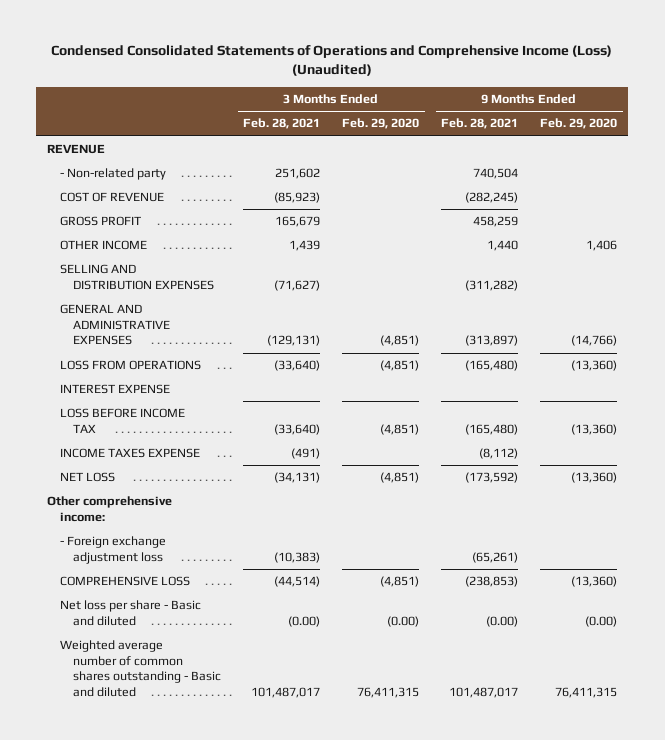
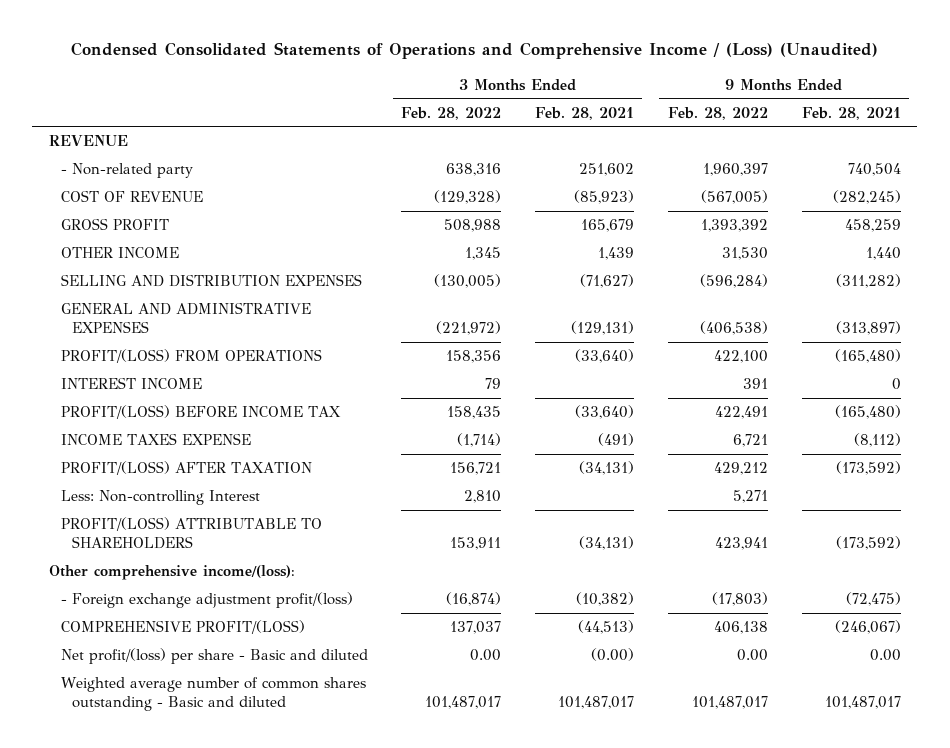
[51,45,613,77] Condensed Consolidated Statements of Operations and Comprehensive Income (Loss) (Unaudited) -> [70,42,878,60] Condensed Consolidated Statements of Operations and Comprehensive Income / (Loss) (Unaudited)
[342,118,420,130] Feb. 29, 2020 -> none
[540,118,618,130] Feb. 29, 2020 -> none
none -> [401,106,502,120] Feb. 28, 2022
none -> [667,106,768,120] Feb. 28, 2022
[60,384,171,395] INTEREST EXPENSE -> none
[60,360,202,371] LOSS FROM OPERATIONS -> [60,349,322,364] PROFIT/(LOSS) FROM OPERATIONS
none -> [60,377,202,390] INTEREST INCOME
[60,408,186,433] LOSS BEFORE INCOME TAX -> [60,405,341,420] PROFIT/(LOSS) BEFORE INCOME TAX
none -> [60,461,312,476] PROFIT/(LOSS) AFTER TAXATION
none -> [60,490,260,506] Less: Non-controlling Interest
[60,472,116,483] NET LOSS -> [60,517,322,549] PROFIT/(LOSS) ATTRIBUTABLE TO SHAREHOLDERS
[47,496,173,522] Other comprehensive income: -> [49,565,296,581] Other comprehensive income/(loss):
[60,536,167,564] - Foreign exchange adjustment loss -> [60,592,353,609] - Foreign exchange adjustment profit/(loss)
[274,551,321,563] (10,383) -> [576,592,635,607] (10,382)
[472,551,519,563] (65,261) -> [845,592,901,607] (72,475)
[60,576,191,587] COMPREHENSIVE LOSS -> [60,620,305,635] COMPREHENSIVE PROFIT/(LOSS)
[274,576,321,588] (44,514) -> [578,620,635,635] (44,513)
[465,576,519,588] (238,853) -> [834,620,901,635] (246,067)
[60,600,202,626] Net loss per share - Basic and diluted -> [60,648,368,665] Net profit/(loss) per share - Basic and diluted
[486,615,519,627] (0.00) -> [869,649,901,662] 0.00

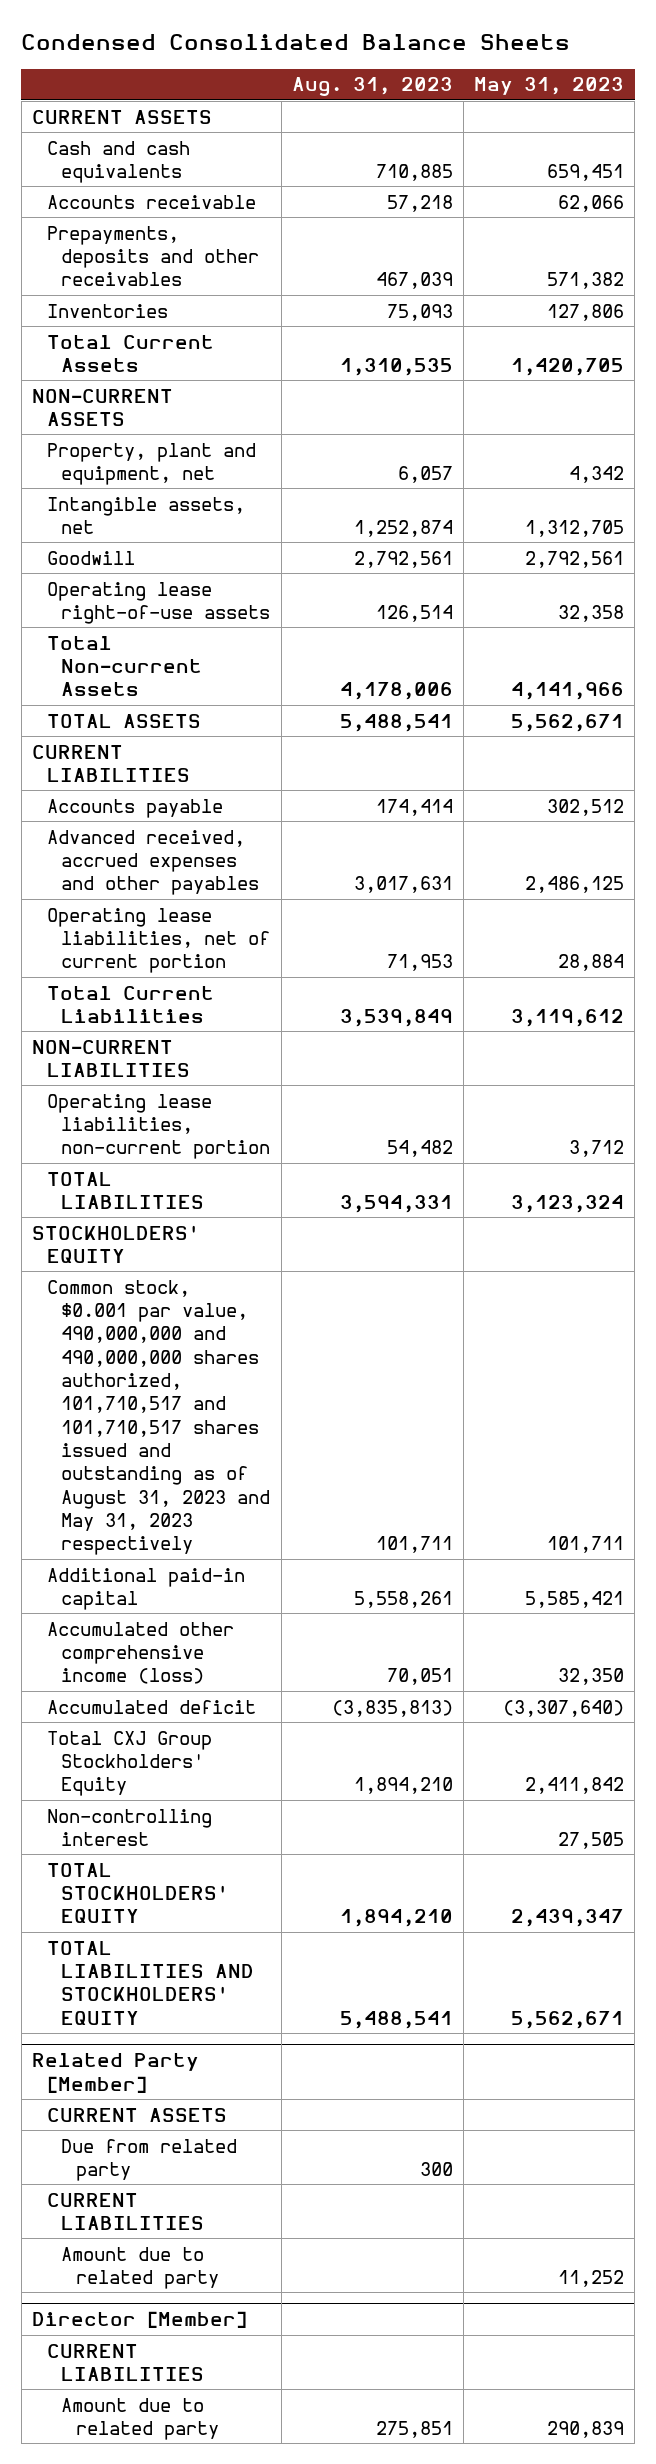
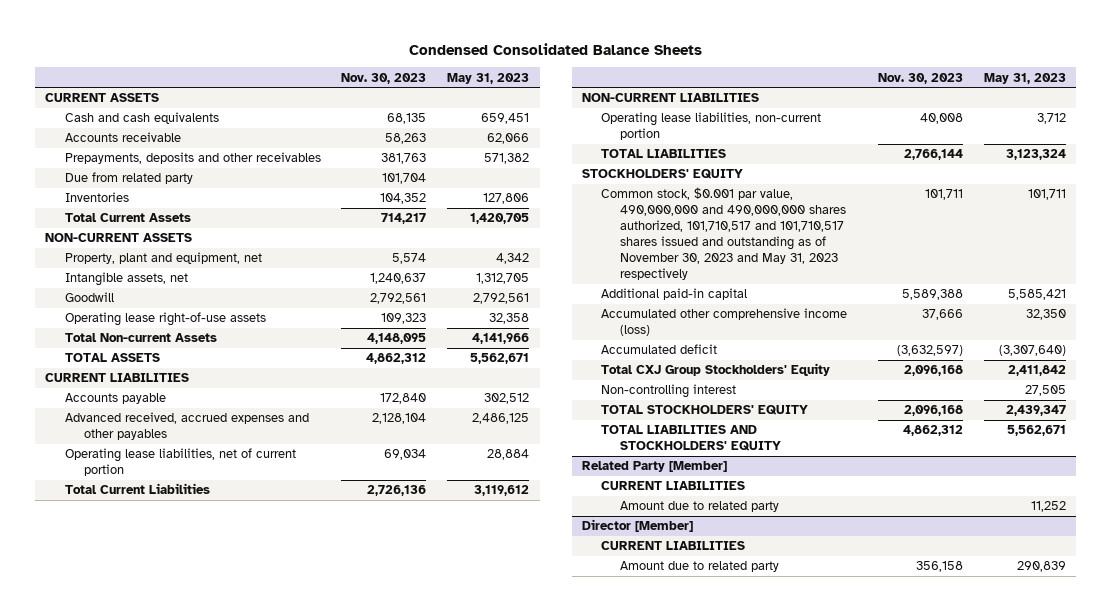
[291,77,453,97] Aug. 31, 2023 -> none
none -> [341,72,427,84] Nov. 30, 2023
none -> [64,172,193,185] Due from related party
[46,1279,271,1556] Common stock, $0.001 par value, 490,000,000 and 490,000,000 shares authorized, 101,710,517 and 101,710,517 shares issued and outstanding as of August 31, 2023 and May 31, 2023 respectively -> [601,187,847,281] Common stock, $0.001 par value, 490,000,000 and 490,000,000 shares authorized, 101,710,517 and 101,710,517 shares issued and outstanding as of November 30, 2023 and May 31, 2023 respectively
[46,2107,227,2122] CURRENT ASSETS -> none
[61,2138,238,2181] Due from related party -> none

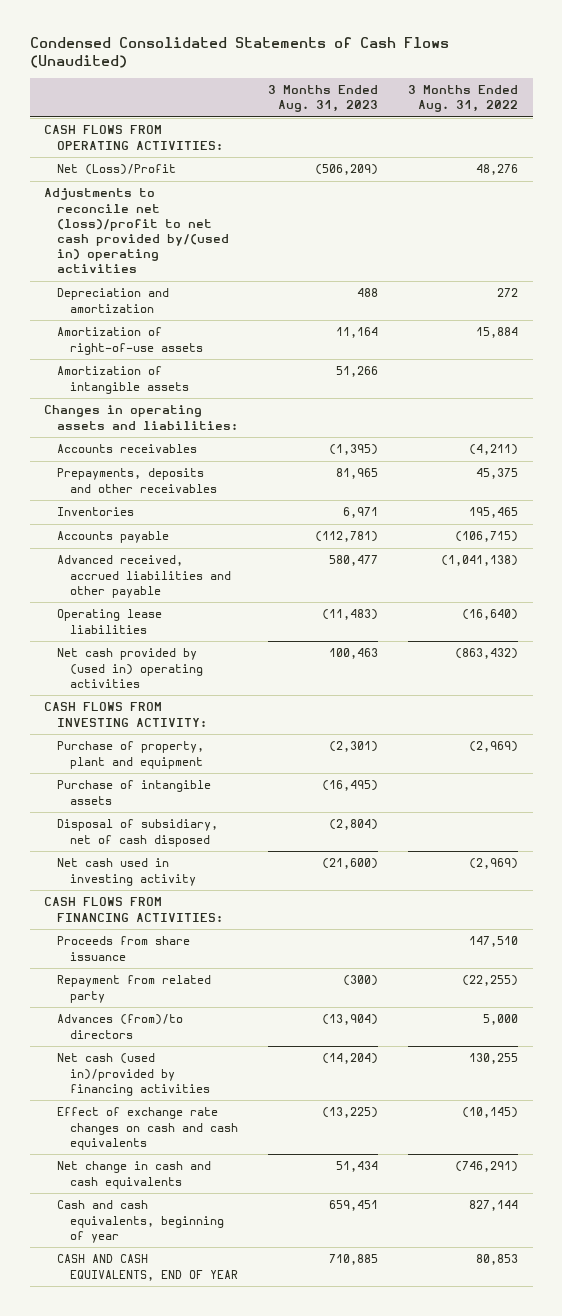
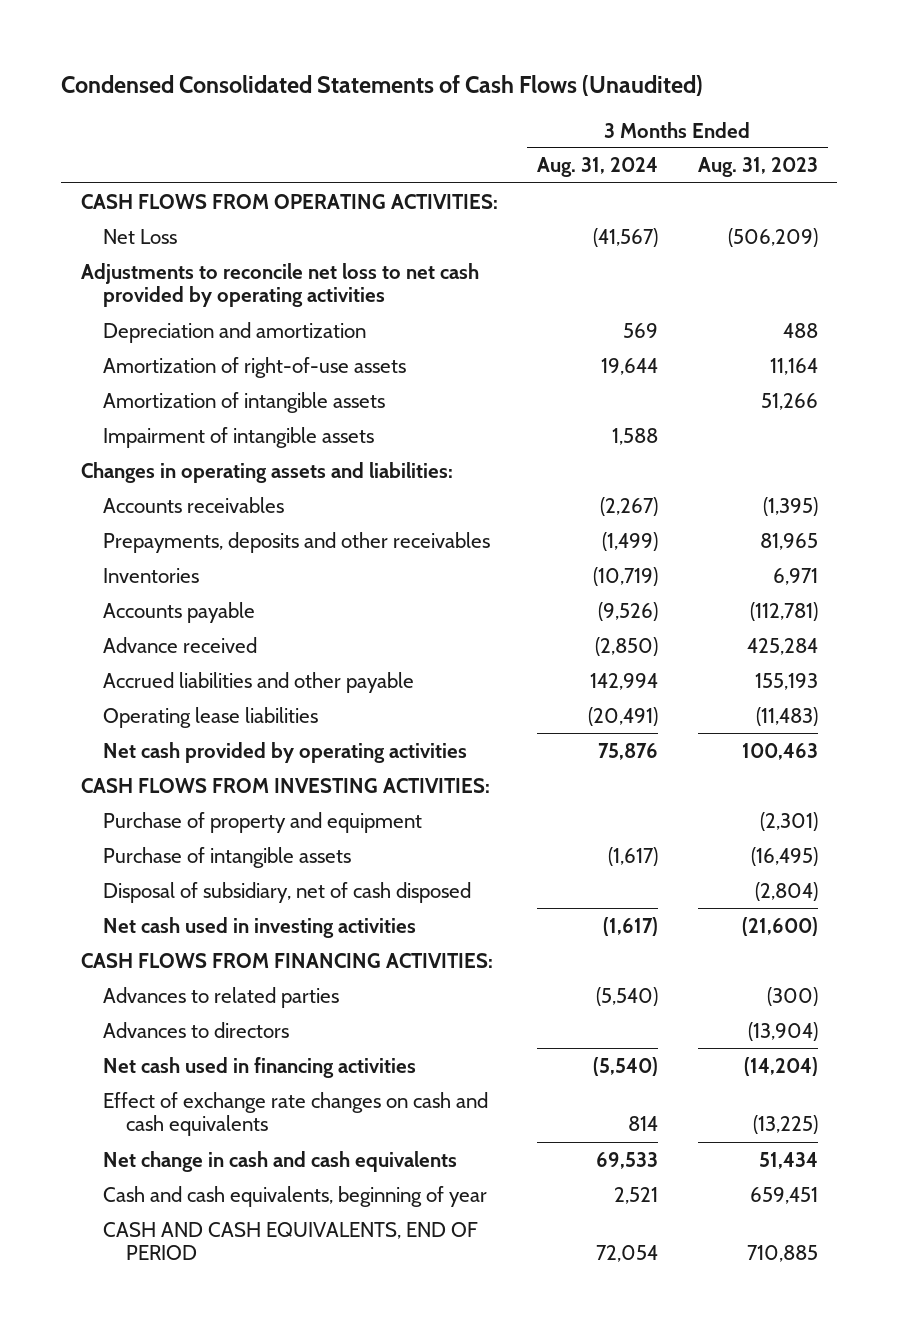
[407,84,518,113] 3 Months Ended Aug. 31, 2022 -> none
none -> [537,157,659,178] Aug. 31, 2024
[57,164,177,176] Net (Loss)/Profit -> [103,228,178,244] Net Loss
[44,188,230,274] Adjustments to reconcile net (loss)/profit to net cash provided by/(used in) operating activities -> [80,262,479,308] Adjustments to reconcile net loss to net cash provided by operating activities
none -> [103,426,375,448] Impairment of intangible assets
none -> [103,636,258,653] Advance received
[57,555,232,598] Advanced received, accrued liabilities and other payable -> [103,671,415,693] Accrued liabilities and other payable
[329,555,379,567] 580,477 -> [754,672,818,690] 155,193
[57,648,204,688] Net cash provided by (used in) operating activities -> [103,741,468,763] Net cash provided by operating activities
[44,702,208,727] CASH FLOWS FROM INVESTING ACTIVITY: -> [80,777,490,793] CASH FLOWS FROM INVESTING ACTIVITIES:
[57,741,205,769] Purchase of property, plant and equipment -> [103,811,423,833] Purchase of property and equipment
[57,858,197,886] Net cash used in investing activity -> [103,916,417,938] Net cash used in investing activities
[57,936,191,961] Proceeds from share issuance -> none
[57,975,212,1003] Repayment from related party -> [103,986,340,1008] Advances to related parties
[57,1014,184,1039] Advances (from)/to directors -> [103,1021,290,1038] Advances to directors
[57,1053,211,1096] Net cash (used in)/provided by financing activities -> [103,1056,417,1078] Net cash used in financing activities
[57,1254,239,1281] CASH AND CASH EQUIVALENTS, END OF YEAR -> [103,1221,479,1261] CASH AND CASH EQUIVALENTS, END OF PERIOD

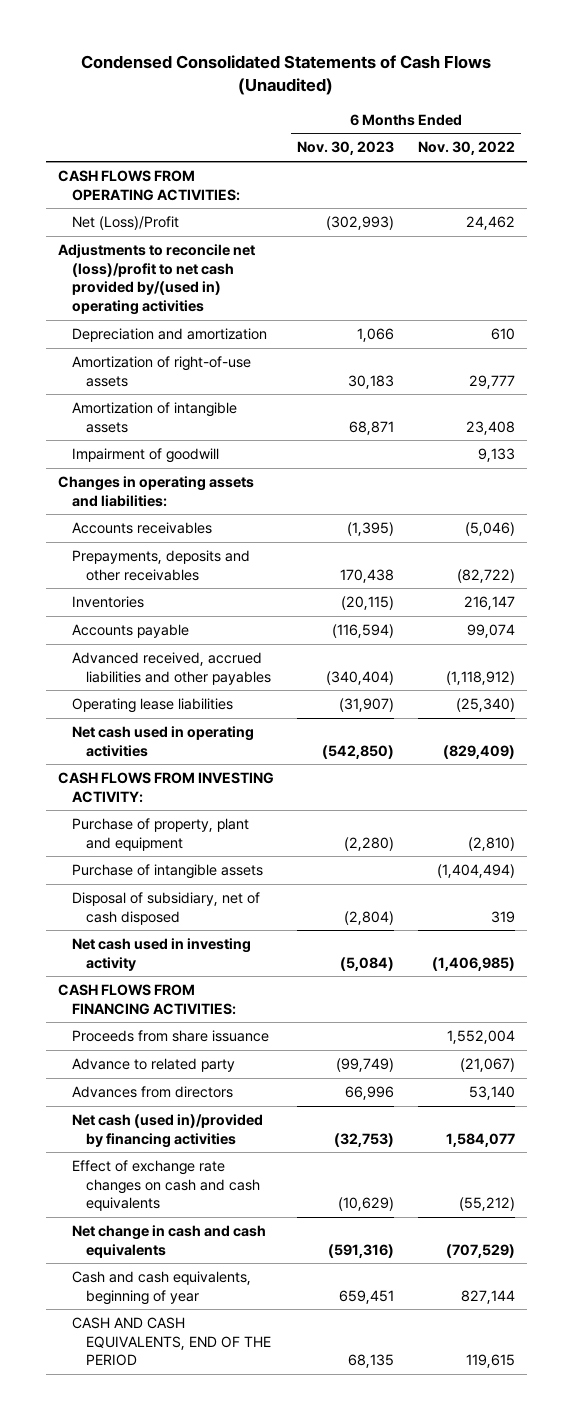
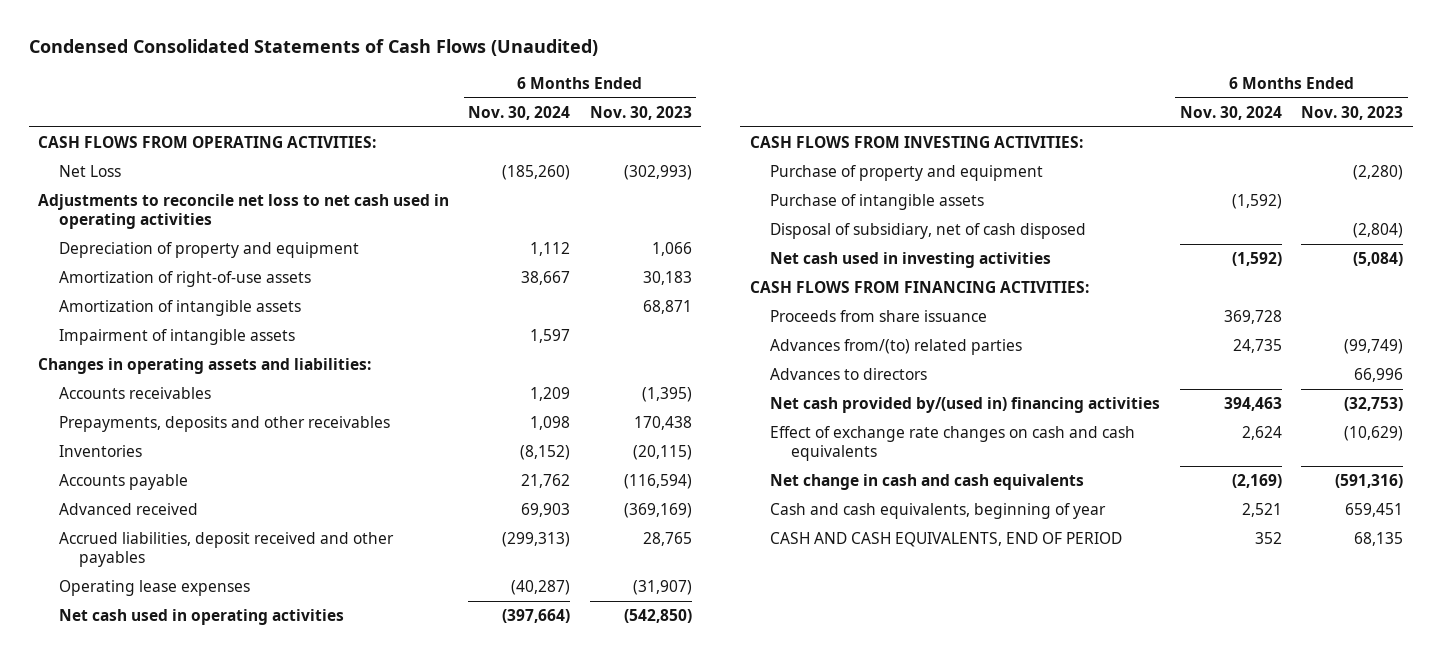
[418,141,516,156] Nov. 30, 2022 -> none
none -> [468,105,571,120] Nov. 30, 2024
[71,216,179,231] Net (Loss)/Profit -> [58,165,121,178] Net Loss
[57,244,255,315] Adjustments to reconcile net (loss)/profit to net cash provided by/(used in) operating activities -> [38,194,450,229] Adjustments to reconcile net loss to net cash used in operating activities
[71,328,267,343] Depreciation and amortization -> [58,242,359,259] Depreciation of property and equipment
[71,448,219,464] Impairment of goodwill -> none
none -> [58,329,295,346] Impairment of intangible assets
none -> [58,503,198,516] Advanced received
[71,652,271,685] Advanced received, accrued liabilities and other payables -> [58,532,394,567] Accrued liabilities, deposit received and other payables
[326,670,395,685] (340,404) -> [642,532,692,547] 28,765
[71,698,233,714] Operating lease liabilities -> [58,580,250,597] Operating lease expenses
[57,772,274,803] CASH FLOWS FROM INVESTING ACTIVITY: -> [749,136,1083,149] CASH FLOWS FROM INVESTING ACTIVITIES:
[71,818,249,851] Purchase of property, plant and equipment -> [770,165,1044,182] Purchase of property and equipment
[71,938,251,971] Net cash used in investing activity -> [770,252,1052,269] Net cash used in investing activities
[71,1058,235,1073] Advance to related party -> [770,339,1023,356] Advances from/(to) related parties
[71,1086,233,1099] Advances from directors -> [770,368,928,381] Advances to directors
[71,1114,263,1148] Net cash (used in)/provided by financing activities -> [770,397,1161,414] Net cash provided by/(used in) financing activities
[71,1317,271,1367] CASH AND CASH EQUIVALENTS, END OF THE PERIOD -> [770,532,1123,548] CASH AND CASH EQUIVALENTS, END OF PERIOD

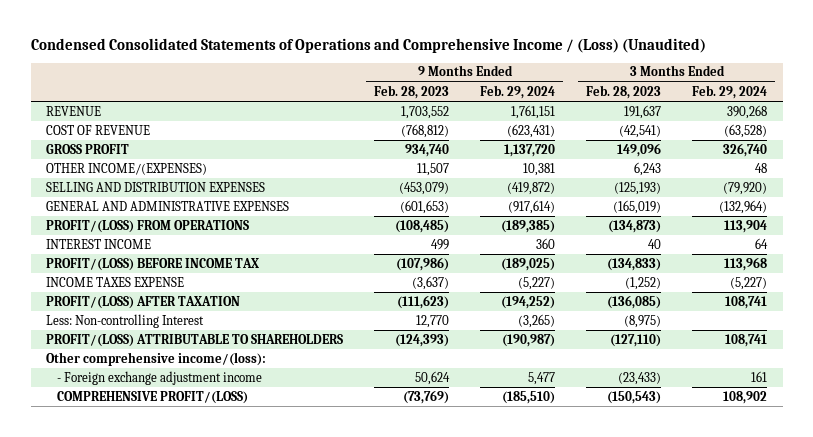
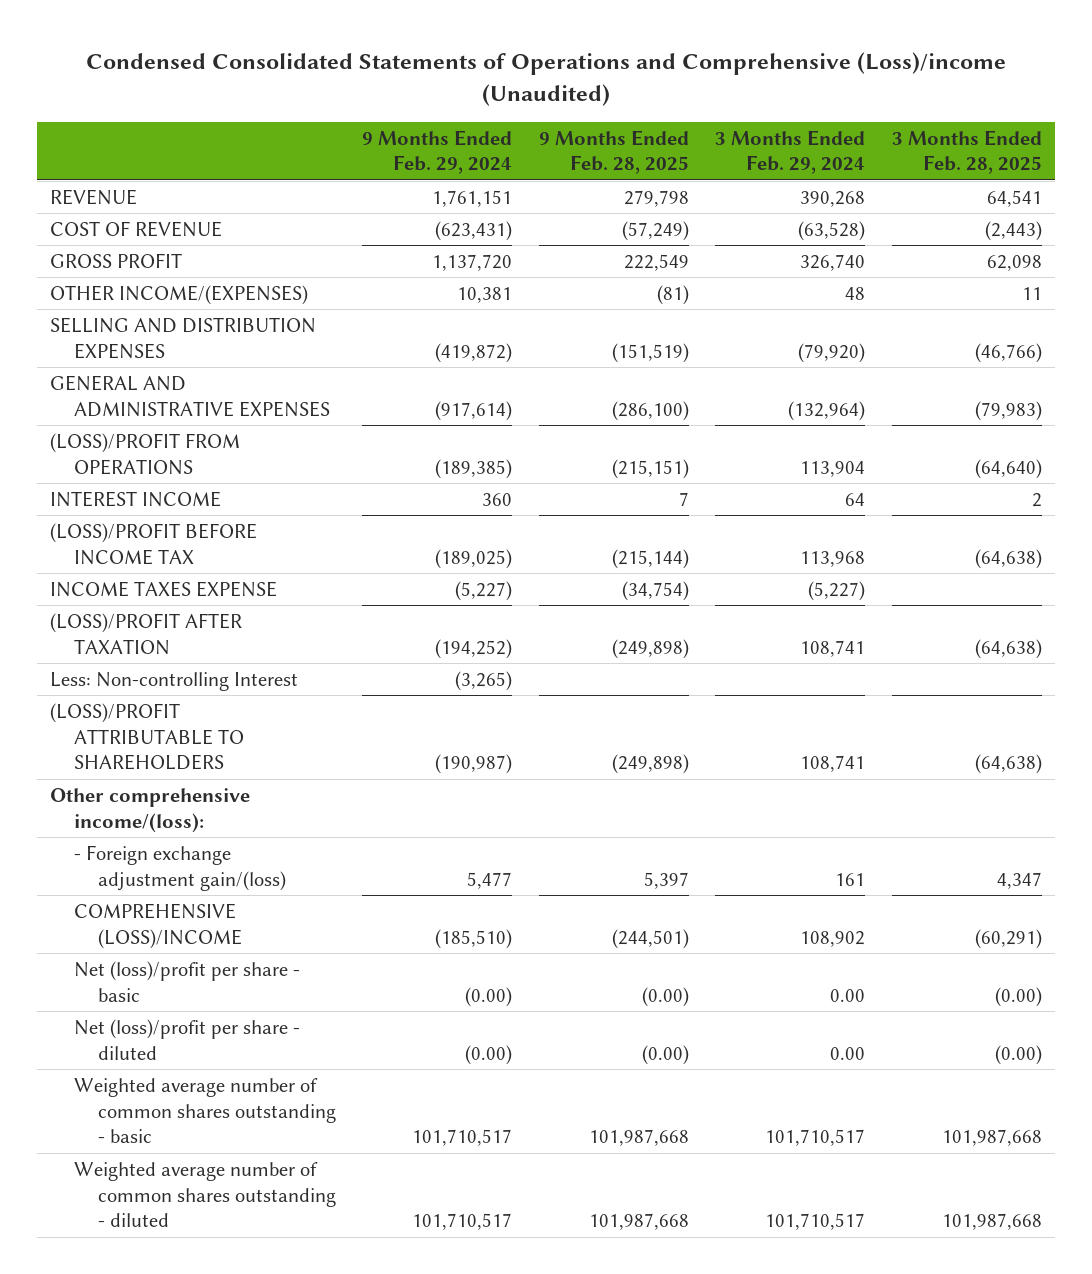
[30,37,706,53] Condensed Consolidated Statements of Operations and Comprehensive Income / (Loss) (Unaudited) -> [85,52,1006,107] Condensed Consolidated Statements of Operations and Comprehensive (Loss)/income (Unaudited)
[374,84,450,99] Feb. 28, 2023 -> none
[586,84,662,99] Feb. 28, 2023 -> none
none -> [538,129,689,175] 9 Months Ended Feb. 28, 2025
none -> [891,129,1042,175] 3 Months Ended Feb. 28, 2025
[46,219,250,233] PROFIT/(LOSS) FROM OPERATIONS -> [50,432,241,475] (LOSS)/PROFIT FROM OPERATIONS
[46,257,260,271] PROFIT/(LOSS) BEFORE INCOME TAX -> [50,522,258,565] (LOSS)/PROFIT BEFORE INCOME TAX
[46,295,241,309] PROFIT/(LOSS) AFTER TAXATION -> [50,612,243,655] (LOSS)/PROFIT AFTER TAXATION
[46,333,344,347] PROFIT/(LOSS) ATTRIBUTABLE TO SHAREHOLDERS -> [50,702,244,771] (LOSS)/PROFIT ATTRIBUTABLE TO SHAREHOLDERS
[56,370,262,385] - Foreign exchange adjustment income -> [73,844,286,891] - Foreign exchange adjustment gain/(loss)
[56,390,248,404] COMPREHENSIVE PROFIT/(LOSS) -> [73,902,242,949] COMPREHENSIVE (LOSS)/INCOME
none -> [73,960,300,1002] Net (loss)/profit per share - basic
none -> [73,1018,300,1060] Net (loss)/profit per share - diluted
none -> [73,1077,336,1144] Weighted average number of common shares outstanding - basic
none -> [73,1161,336,1228] Weighted average number of common shares outstanding - diluted

